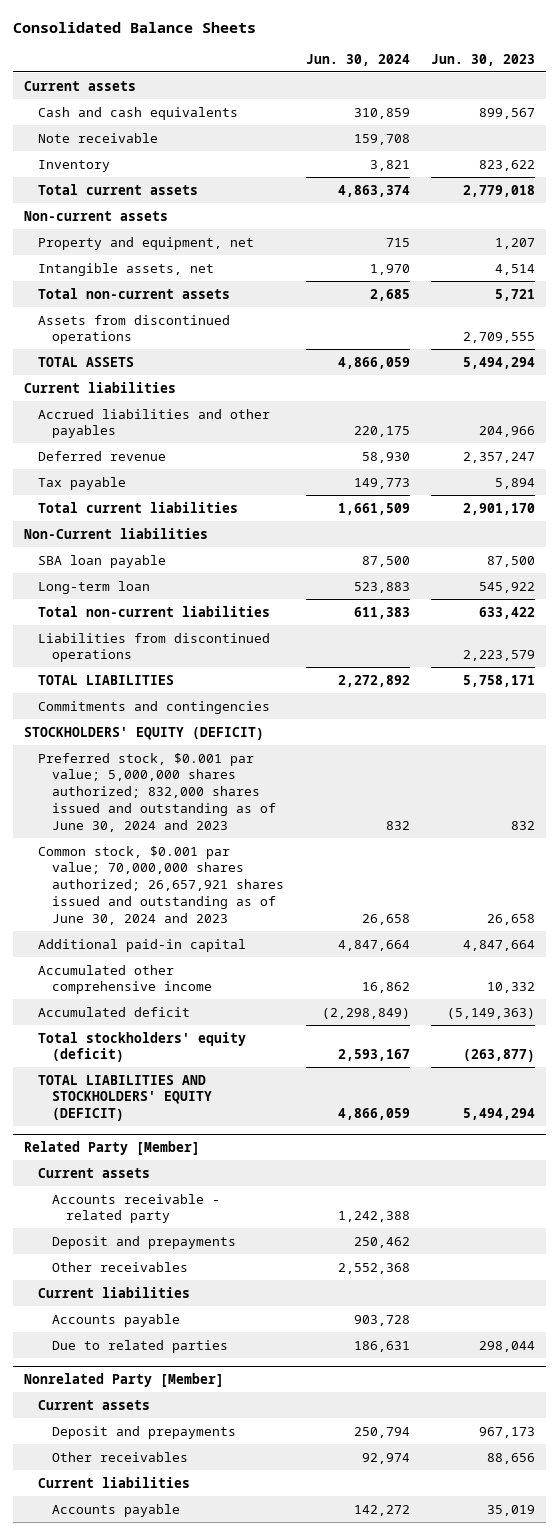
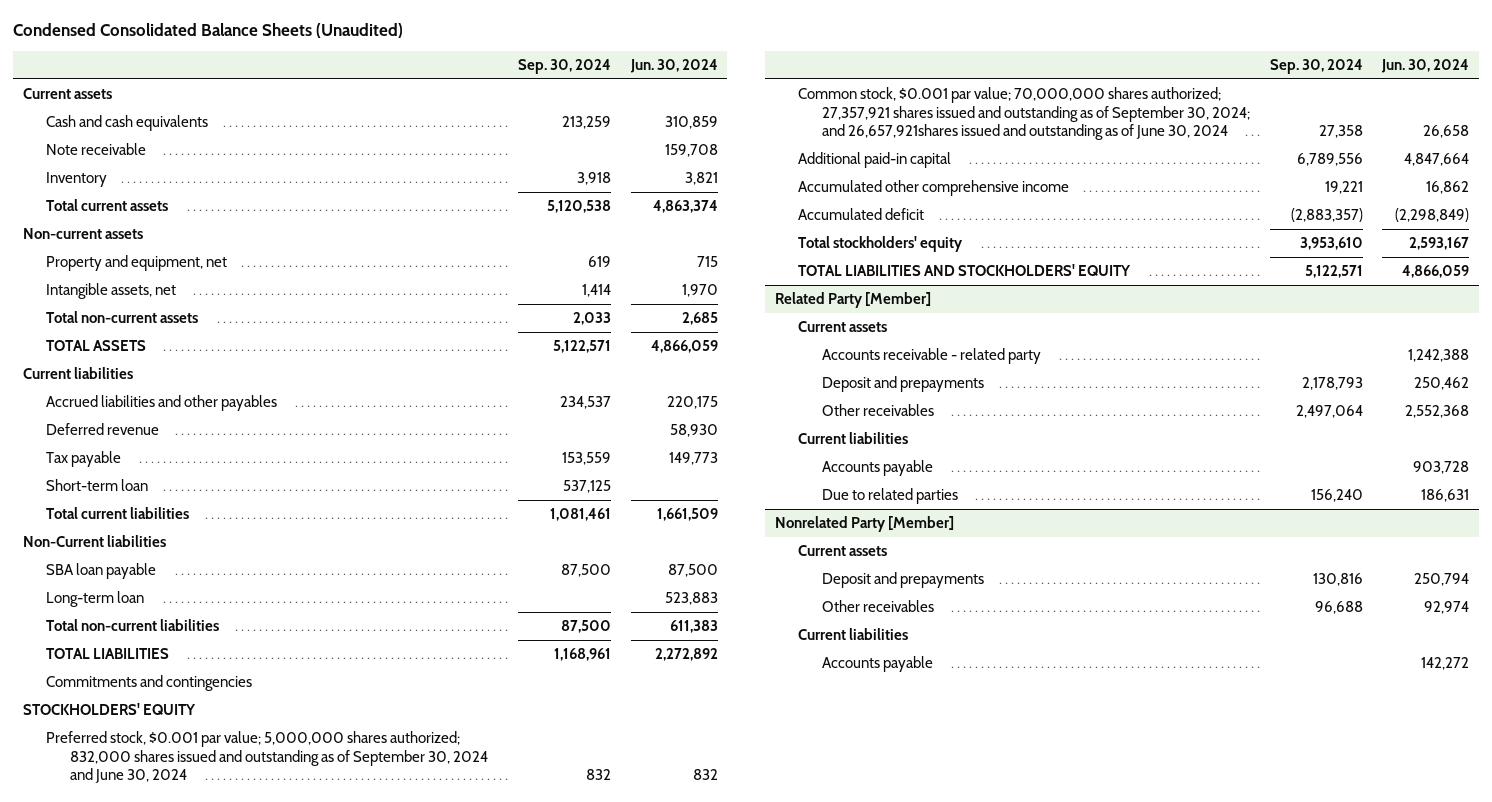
[12,22,256,34] Consolidated Balance Sheets -> [12,22,403,38] Condensed Consolidated Balance Sheets (Unaudited)
[431,53,536,66] Jun. 30, 2023 -> none
none -> [517,58,611,74] Sep. 30, 2024
[37,314,230,345] Assets from discontinued operations -> none
none -> [46,479,149,492] Short-term loan
[37,632,270,663] Liabilities from discontinued operations -> none
[23,726,264,740] STOCKHOLDERS' EQUITY (DEFICIT) -> [22,703,196,716] STOCKHOLDERS' EQUITY
[37,752,276,833] Preferred stock, $0.001 par value; 5,000,000 shares authorized; 832,000 shares issued and outstanding as of June 30, 2024 and 2023 -> [46,731,488,784] Preferred stock, $0.001 par value; 5,000,000 shares authorized; 832,000 shares issued and outstanding as of September 30, 2024 and June 30, 2024
[37,845,284,926] Common stock, $0.001 par value; 70,000,000 shares authorized; 26,657,921 shares issued and outstanding as of June 30, 2024 and 2023 -> [798,87,1250,141] Common stock, $0.001 par value; 70,000,000 shares authorized; 27,357,921 shares issued and outstanding as of September 30, 2024; and 26,657,921shares issued and outstanding as of June 30, 2024
[37,1031,246,1063] Total stockholders' equity (deficit) -> [798,236,964,253] Total stockholders' equity
[37,1074,212,1122] TOTAL LIABILITIES AND STOCKHOLDERS' EQUITY (DEFICIT) -> [798,264,1132,277] TOTAL LIABILITIES AND STOCKHOLDERS' EQUITY

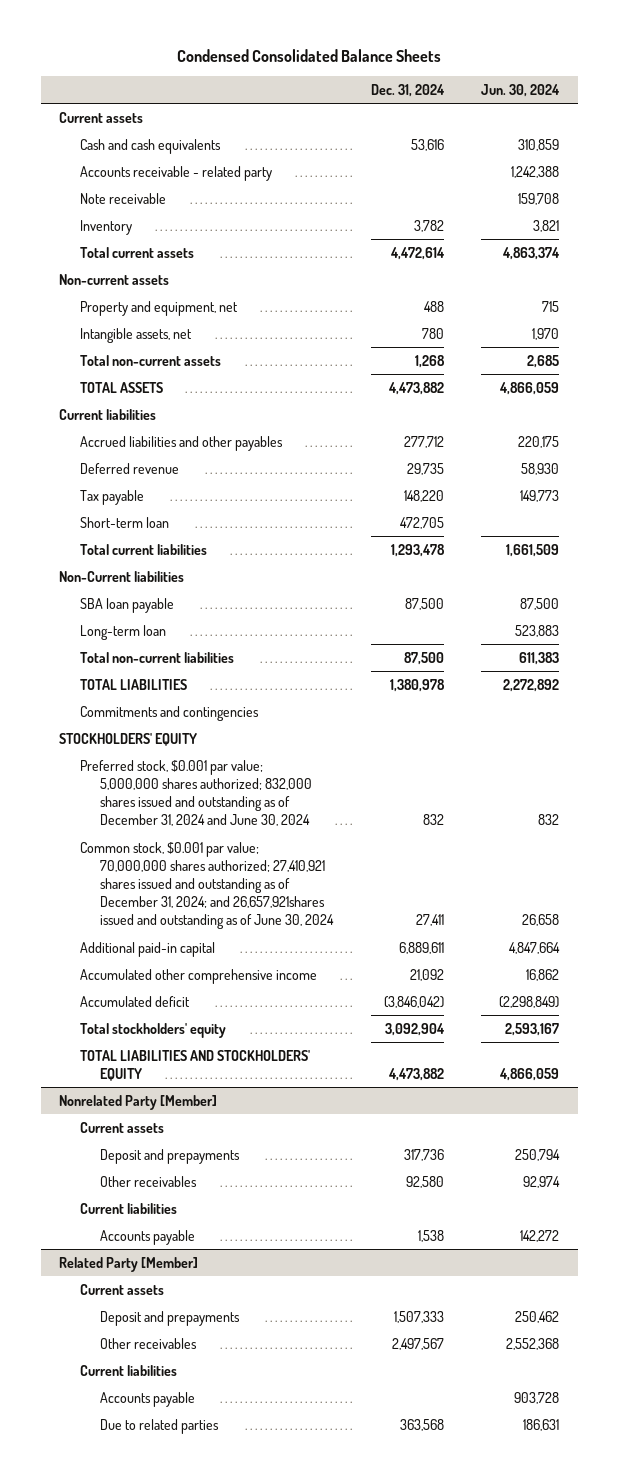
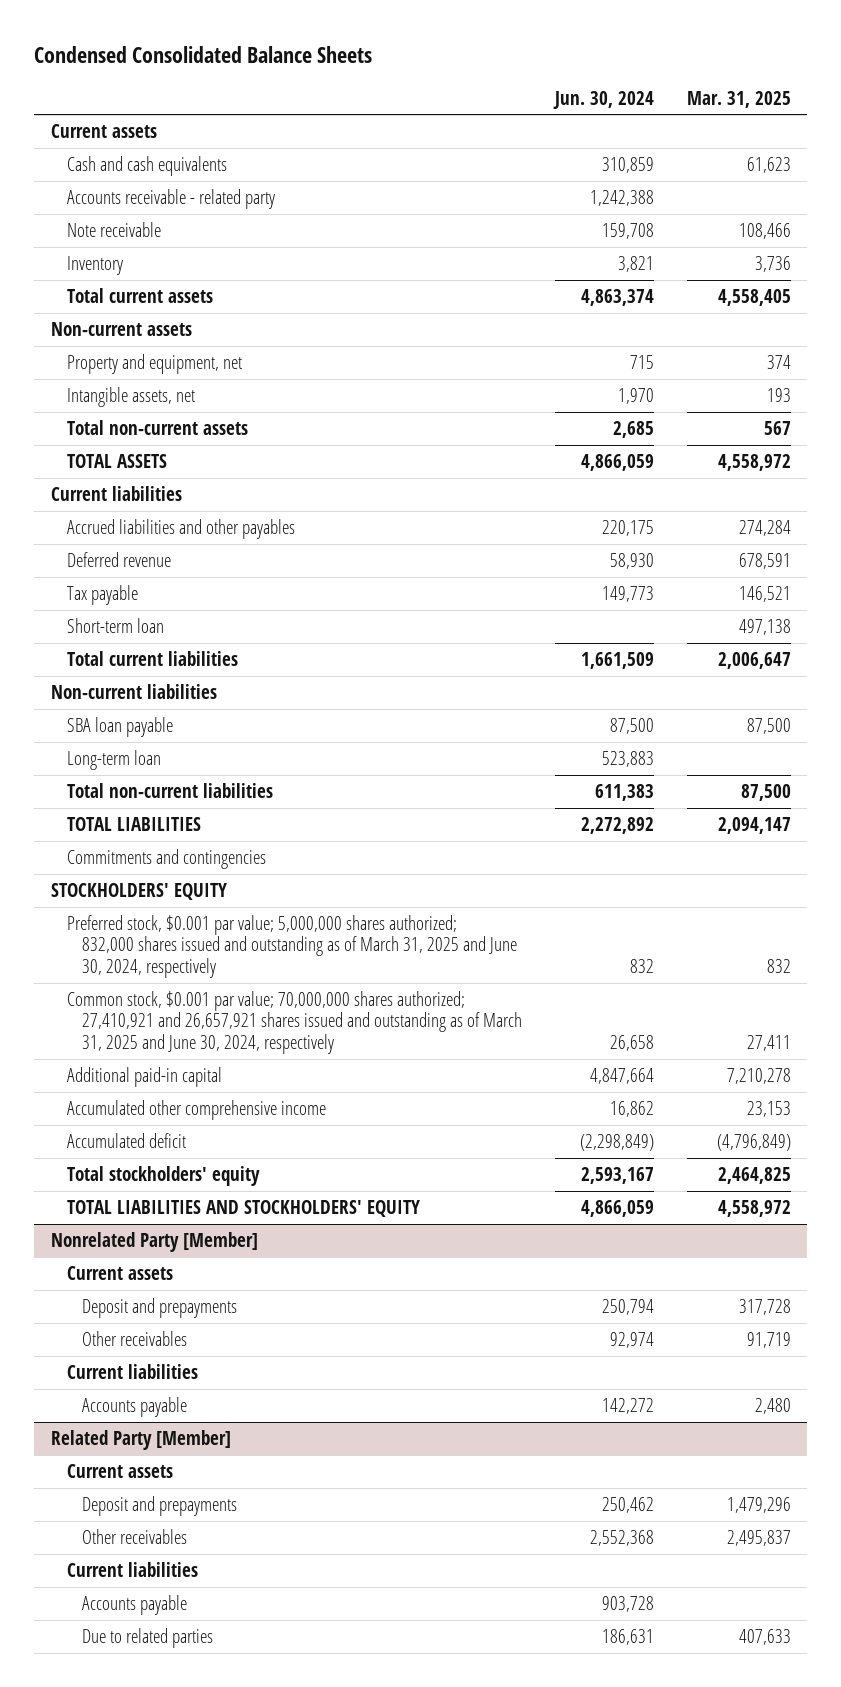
[370,83,445,97] Dec. 31, 2024 -> none
none -> [686,90,791,108] Mar. 31, 2025
[59,570,185,582] Non-Current liabilities -> [50,683,217,699] Non-current liabilities
[79,759,313,826] Preferred stock, $0.001 par value; 5,000,000 shares authorized; 832,000 shares issued and outstanding as of December 31, 2024 and June 30, 2024 -> [66,914,518,978] Preferred stock, $0.001 par value; 5,000,000 shares authorized; 832,000 shares issued and outstanding as of March 31, 2025 and June 30, 2024, respectively
[79,841,335,930] Common stock, $0.001 par value; 70,000,000 shares authorized; 27,410,921 shares issued and outstanding as of December 31, 2024; and 26,657,921shares issued and outstanding as of June 30, 2024 -> [66,990,523,1054] Common stock, $0.001 par value; 70,000,000 shares authorized; 27,410,921 and 26,657,921 shares issued and outstanding as of March 31, 2025 and June 30, 2024, respectively

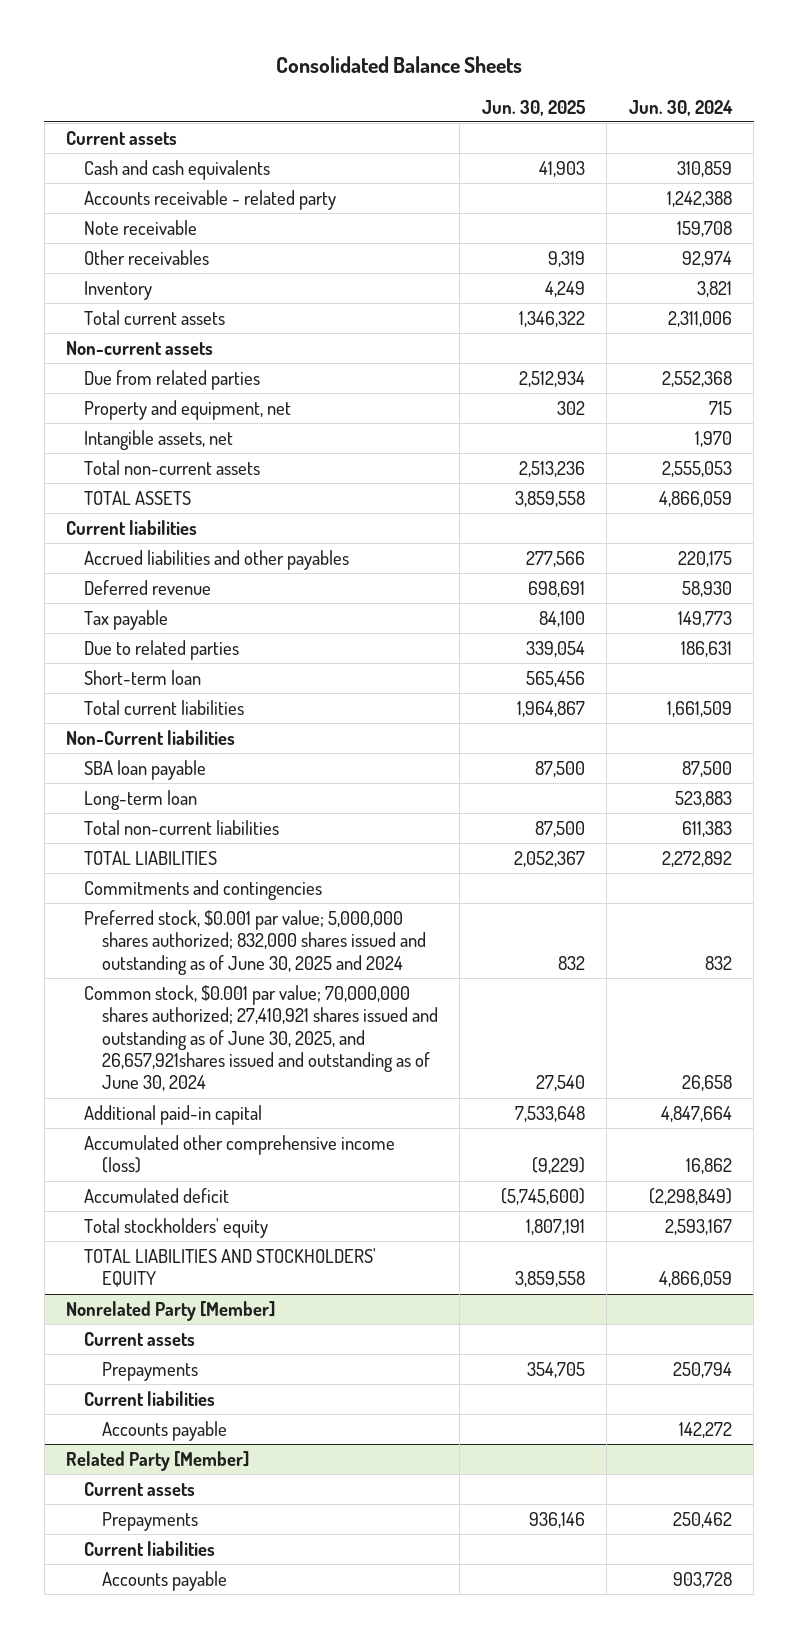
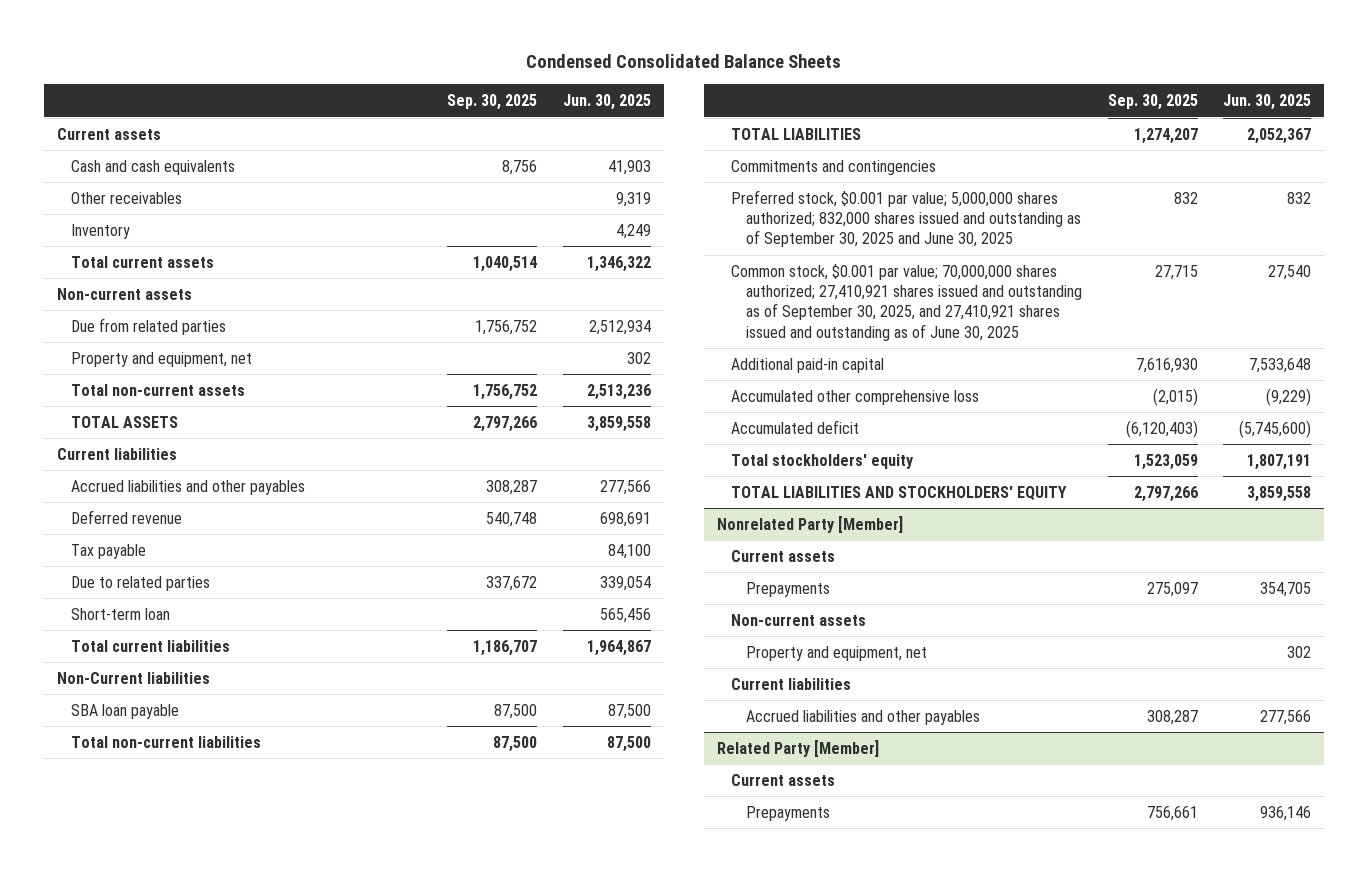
[276,56,523,74] Consolidated Balance Sheets -> [525,54,841,69] Condensed Consolidated Balance Sheets
[628,99,733,116] Jun. 30, 2024 -> none
none -> [447,94,538,111] Sep. 30, 2025
[84,189,337,210] Accounts receivable - related party -> none
[84,219,198,235] Note receivable -> none
[84,429,234,450] Intangible assets, net -> none
[84,789,198,810] Long-term loan -> none
[84,909,427,975] Preferred stock, $0.001 par value; 5,000,000 shares authorized; 832,000 shares issued and outstanding as of June 30, 2025 and 2024 -> [731,189,1081,248] Preferred stock, $0.001 par value; 5,000,000 shares authorized; 832,000 shares issued and outstanding as of September 30, 2025 and June 30, 2025
[84,984,439,1092] Common stock, $0.001 par value; 70,000,000 shares authorized; 27,410,921 shares issued and outstanding as of June 30, 2025, and 26,657,921shares issued and outstanding as of June 30, 2024 -> [731,263,1082,341] Common stock, $0.001 par value; 70,000,000 shares authorized; 27,410,921 shares issued and outstanding as of September 30, 2025, and 27,410,921 shares issued and outstanding as of June 30, 2025
[84,1134,396,1174] Accumulated other comprehensive income (loss) -> [731,389,980,405] Accumulated other comprehensive loss
none -> [731,613,867,626] Non-current assets
none -> [745,645,927,661] Property and equipment, net
[102,1420,228,1441] Accounts payable -> none
none -> [745,709,980,725] Accrued liabilities and other payables
[84,1540,216,1556] Current liabilities -> none
[102,1570,228,1591] Accounts payable -> none

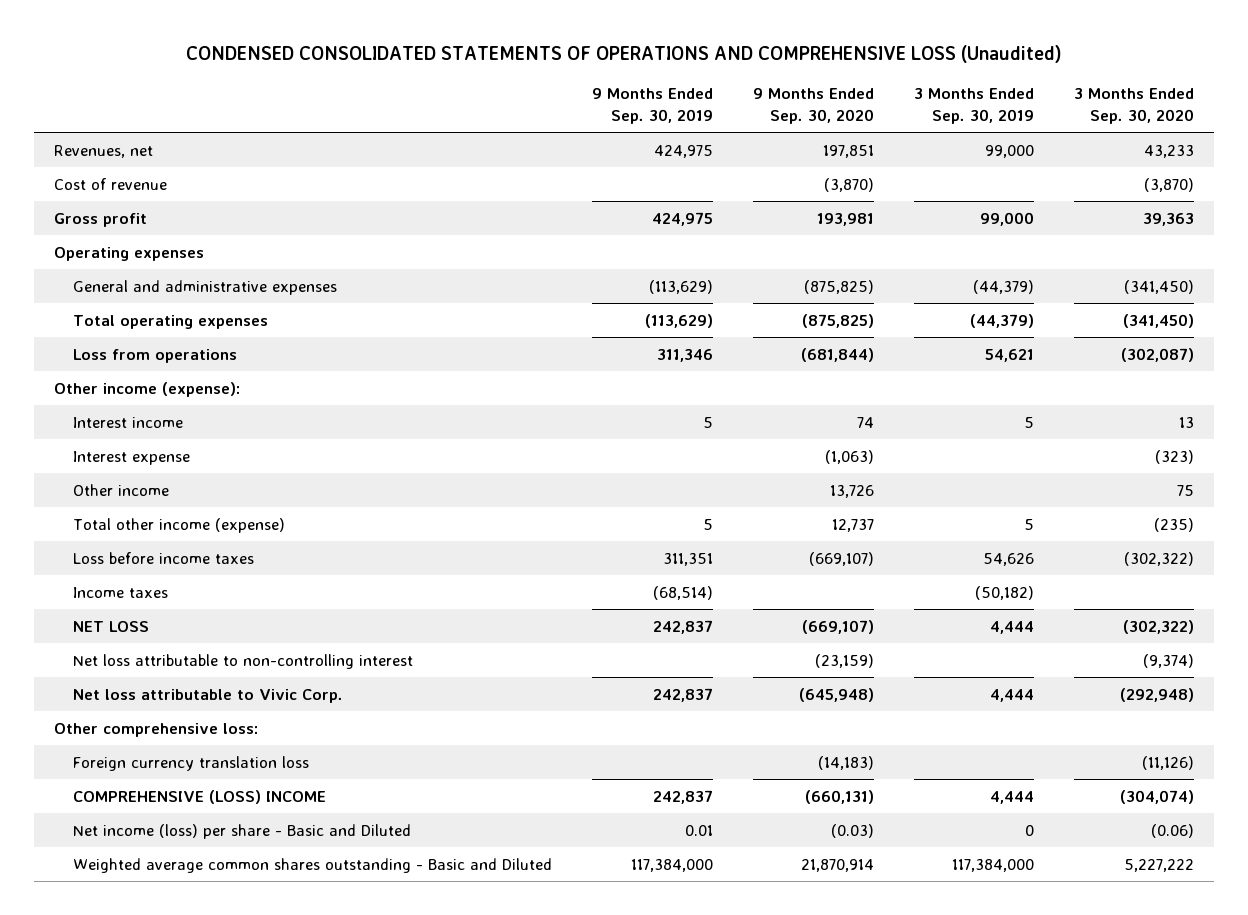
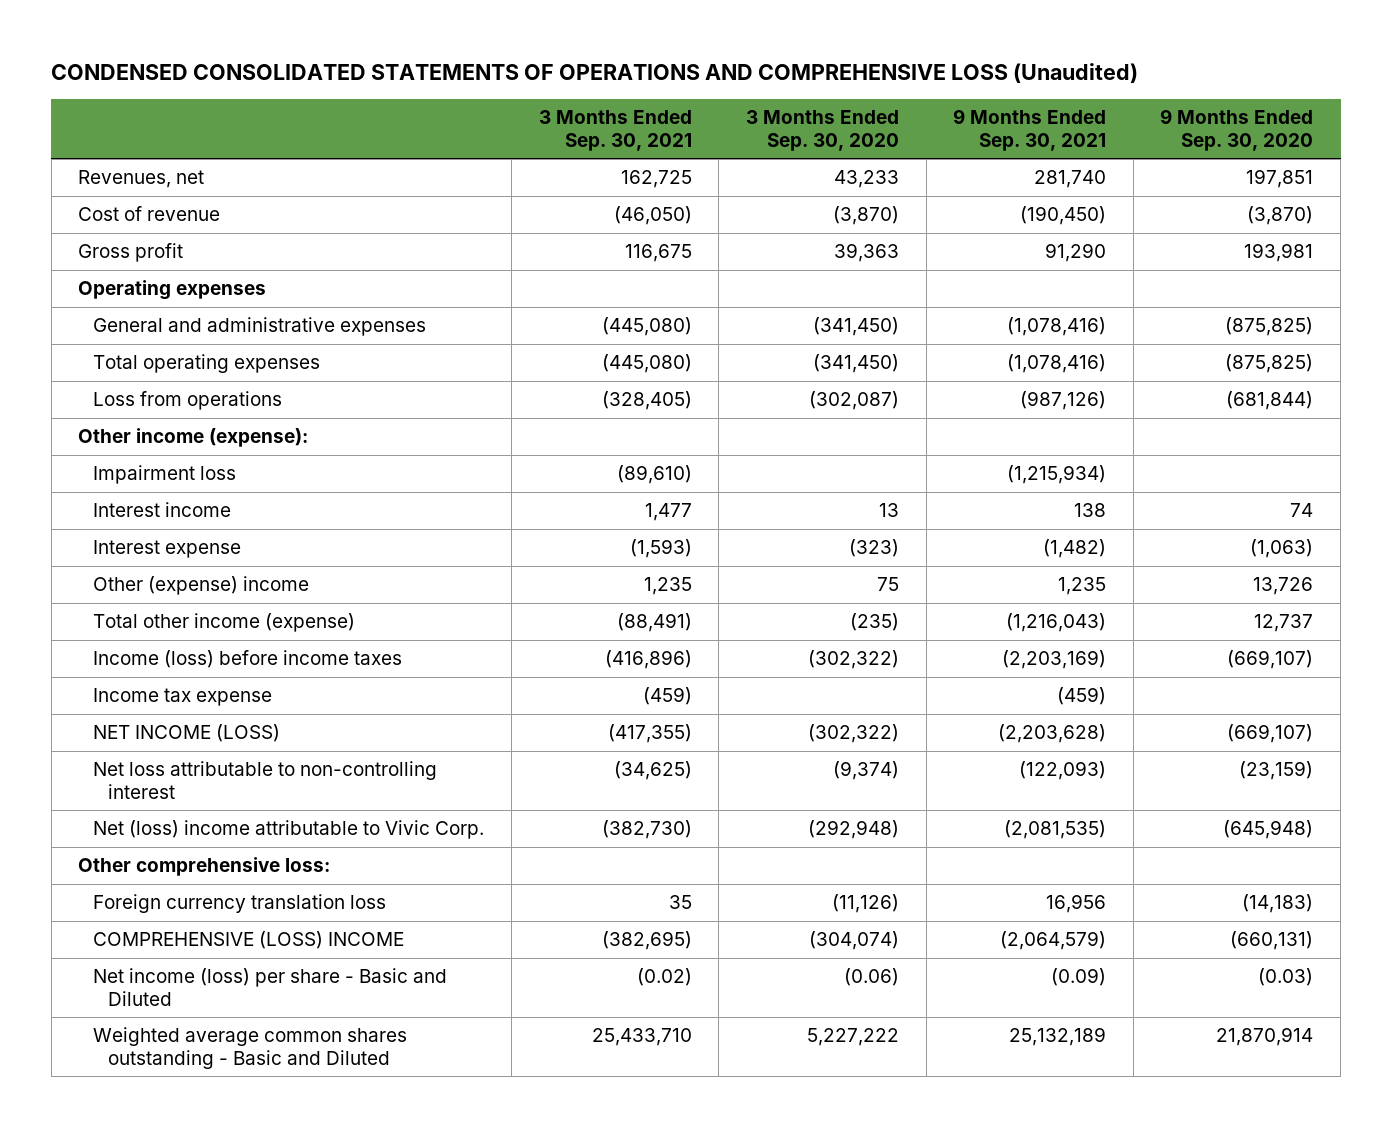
[591,88,713,124] 9 Months Ended Sep. 30, 2019 -> none
[913,88,1034,124] 3 Months Ended Sep. 30, 2019 -> none
none -> [538,110,692,151] 3 Months Ended Sep. 30, 2021
none -> [953,109,1107,151] 9 Months Ended Sep. 30, 2021
none -> [93,465,237,485] Impairment loss
[72,483,169,496] Other income -> [93,576,310,596] Other (expense) income
[72,551,254,564] Loss before income taxes -> [93,650,403,669] Income (loss) before income taxes
[72,586,168,598] Income taxes -> [93,688,273,707] Income tax expense
[72,620,149,632] NET LOSS -> [93,724,281,743] NET INCOME (LOSS)
[72,688,343,703] Net loss attributable to Vivic Corp. -> [93,820,485,840] Net (loss) income attributable to Vivic Corp.

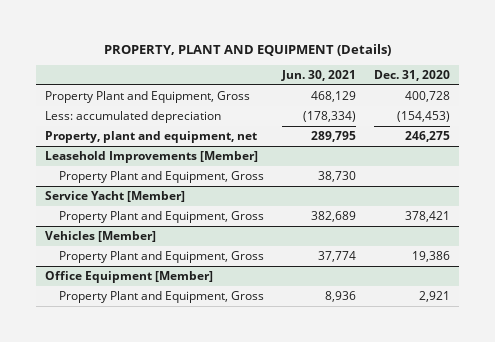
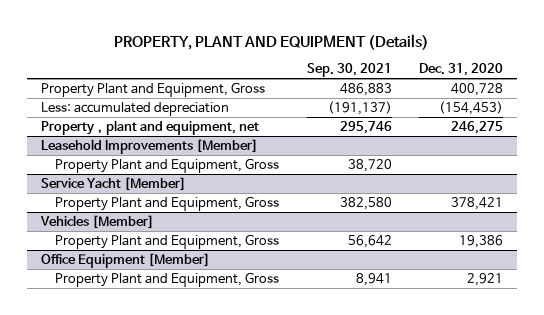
[281,70,357,82] Jun. 30, 2021 -> none
none -> [306,63,392,78] Sep. 30, 2021
[44,130,257,143] Property, plant and equipment, net -> [41,120,260,136] Property，plant and equipment, net

